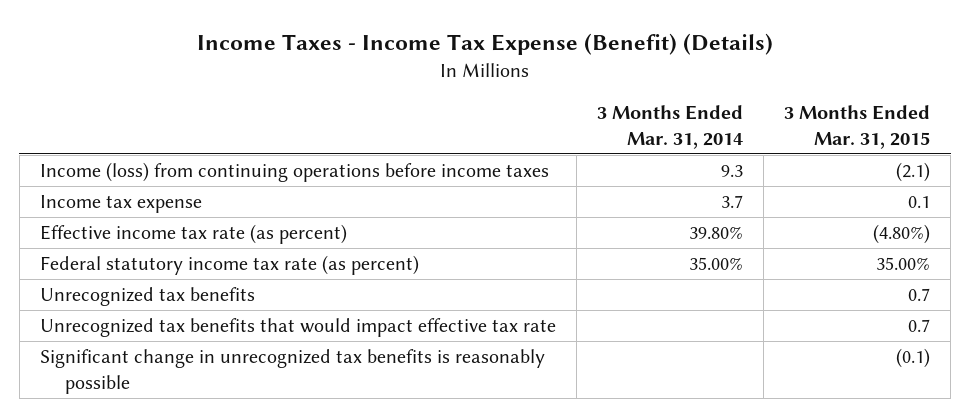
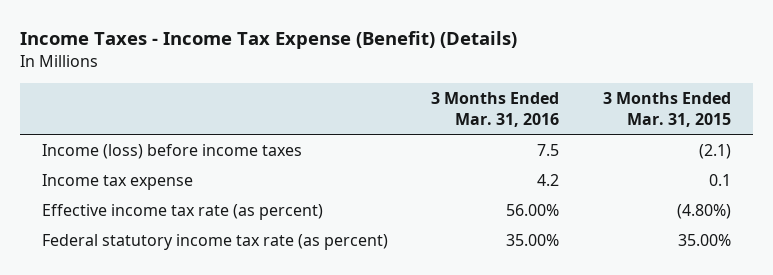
[597,104,744,149] 3 Months Ended Mar. 31, 2014 -> none
none -> [431,92,560,128] 3 Months Ended Mar. 31, 2016
[39,162,549,183] Income (loss) from continuing operations before income taxes -> [41,144,302,160] Income (loss) before income taxes
[39,287,255,307] Unrecognized tax benefits -> none
[39,318,556,338] Unrecognized tax benefits that would impact effective tax rate -> none
[39,349,545,394] Significant change in unrecognized tax benefits is reasonably possible -> none

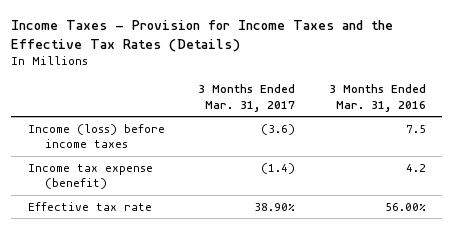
[20,31,518,50] Income Taxes - Income Tax Expense (Benefit) (Details) -> [11,19,394,52] Income Taxes - Provision for Income Taxes and the Effective Tax Rates (Details)
[602,92,731,128] 3 Months Ended Mar. 31, 2015 -> none
none -> [198,84,296,112] 3 Months Ended Mar. 31, 2017
[41,234,388,251] Federal statutory income tax rate (as percent) -> none
[41,174,193,191] Income tax expense -> [27,163,153,190] Income tax expense (benefit)
[41,204,323,221] Effective income tax rate (as percent) -> [27,201,152,211] Effective tax rate

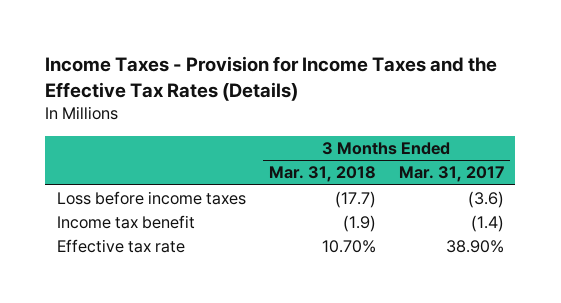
[328,84,426,112] 3 Months Ended Mar. 31, 2016 -> none
none -> [268,166,376,183] Mar. 31, 2018
[27,123,165,149] Income (loss) before income taxes -> [56,191,246,206] Loss before income taxes
[27,163,153,190] Income tax expense (benefit) -> [56,215,195,230] Income tax benefit

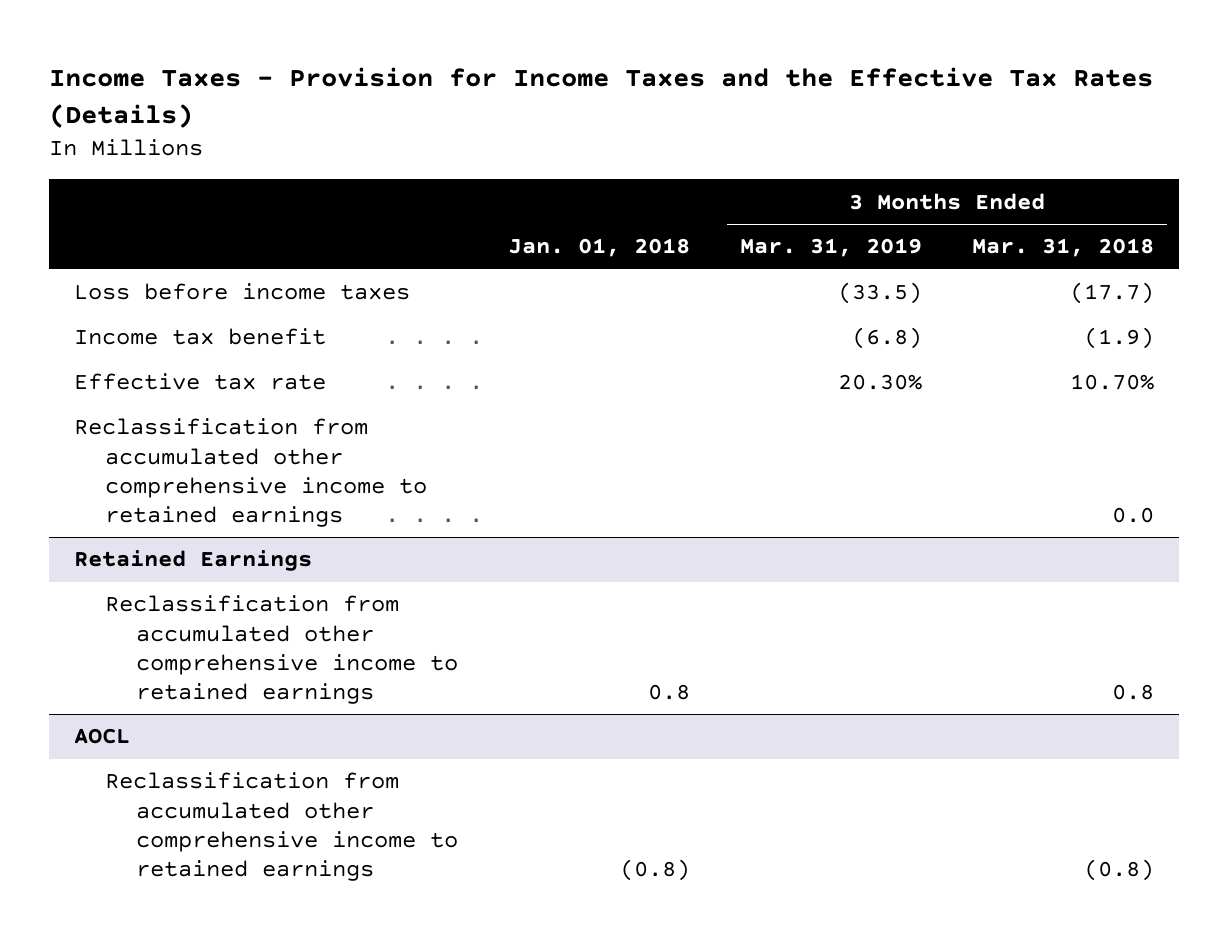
[398,166,504,183] Mar. 31, 2017 -> none
none -> [507,238,690,258] Jan. 01, 2018
none -> [739,238,922,258] Mar. 31, 2019
none -> [73,418,427,527] Reclassification from accumulated other comprehensive income to retained earnings
none -> [73,550,312,572] Retained Earnings
none -> [104,595,458,704] Reclassification from accumulated other comprehensive income to retained earnings
none -> [73,728,130,745] AOCL
none -> [104,772,458,881] Reclassification from accumulated other comprehensive income to retained earnings

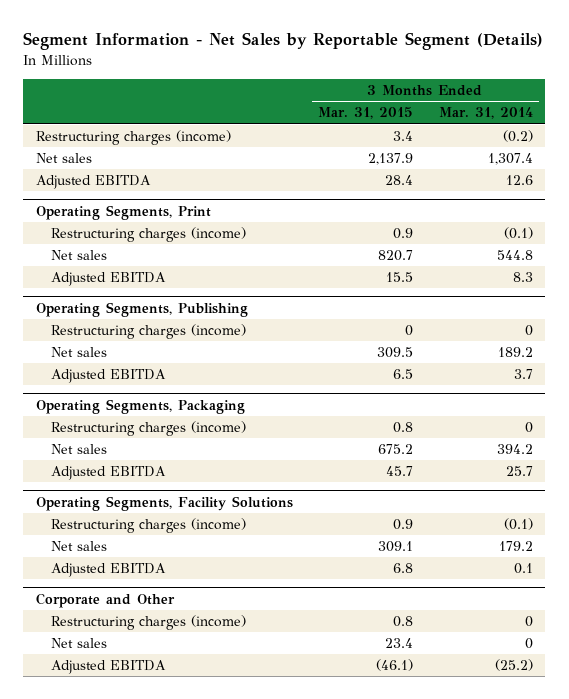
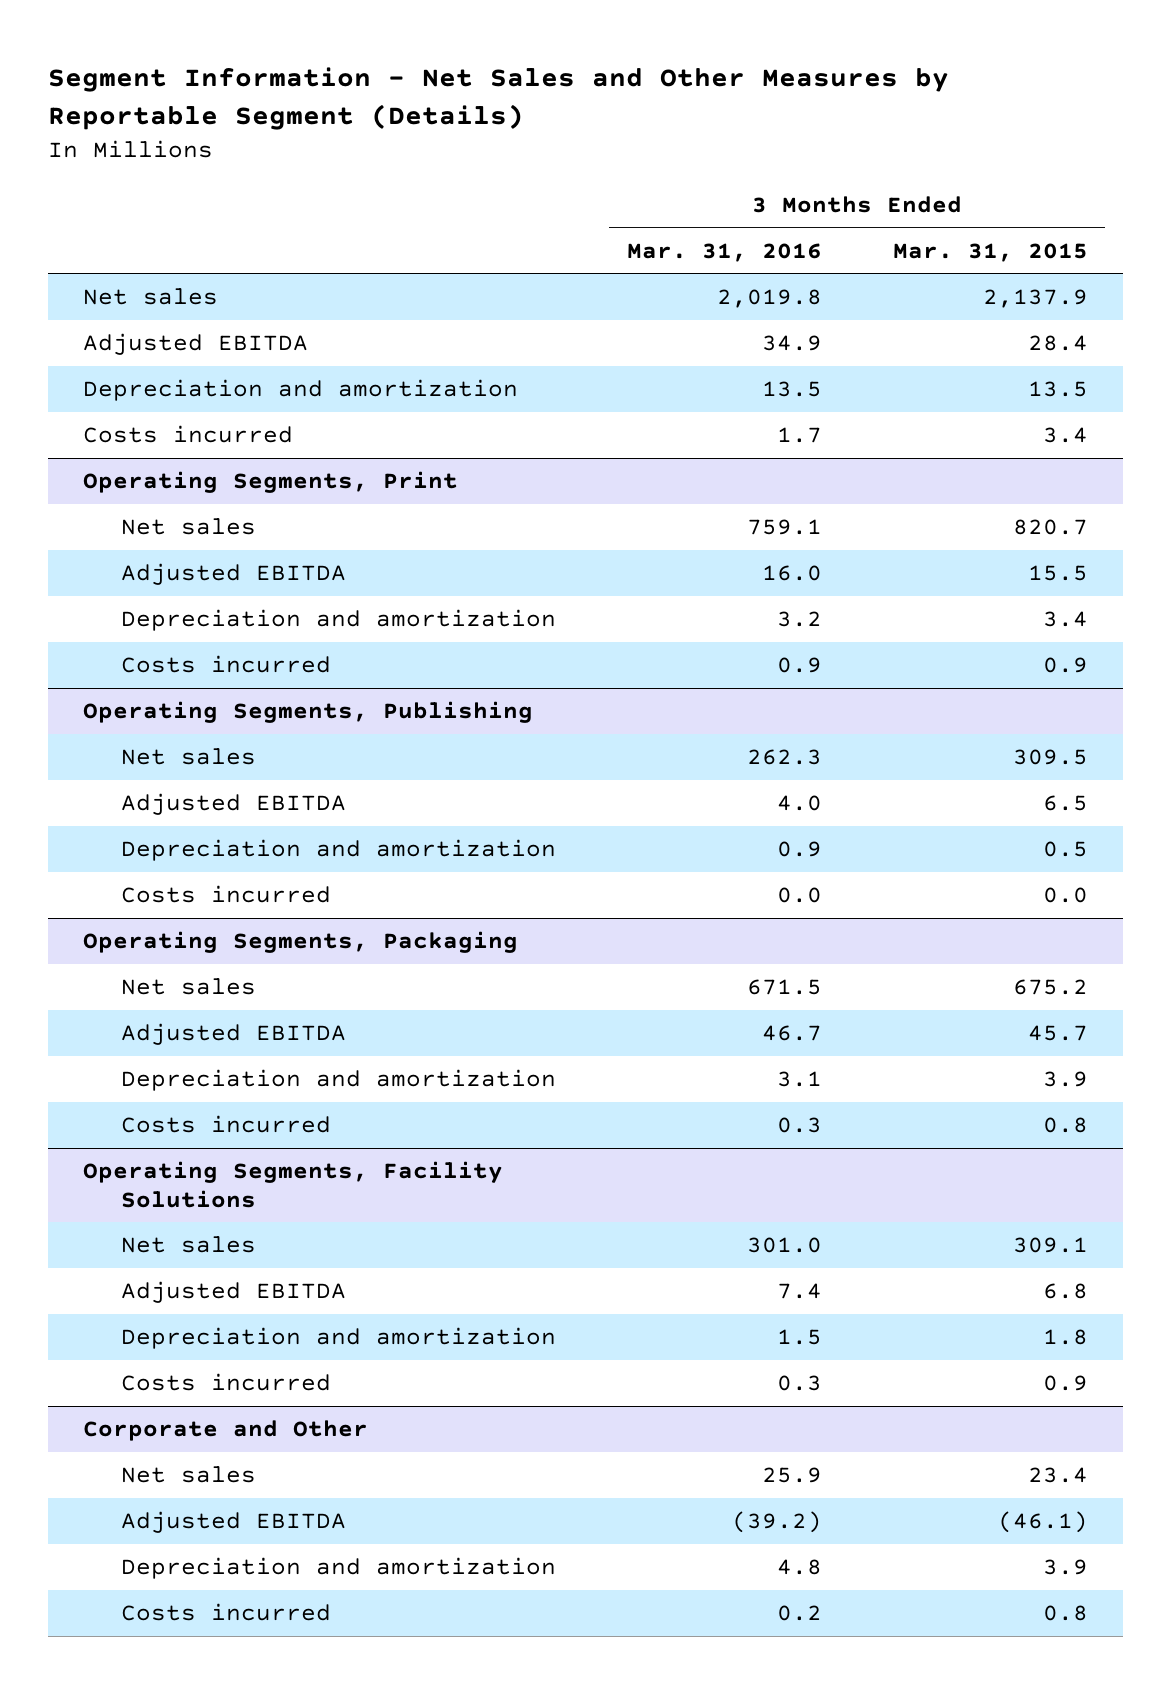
[23,32,544,51] Segment Information - Net Sales by Reportable Segment (Details) -> [47,67,949,131] Segment Information - Net Sales and Other Measures by Reportable Segment (Details)
[438,107,533,120] Mar. 31, 2014 -> none
none -> [626,242,822,262] Mar. 31, 2016
[36,130,232,146] Restructuring charges (income) -> none
none -> [83,379,519,402] Depreciation and amortization
none -> [83,425,294,444] Costs incurred
[50,227,246,243] Restructuring charges (income) -> none
none -> [121,609,557,632] Depreciation and amortization
none -> [121,655,332,674] Costs incurred
[50,324,246,340] Restructuring charges (income) -> none
none -> [121,839,557,862] Depreciation and amortization
none -> [121,885,332,904] Costs incurred
[50,421,246,437] Restructuring charges (income) -> none
none -> [121,1069,557,1092] Depreciation and amortization
none -> [121,1115,332,1134] Costs incurred
[50,518,246,534] Restructuring charges (income) -> none
none -> [121,1327,557,1350] Depreciation and amortization
none -> [121,1373,332,1392] Costs incurred
[50,615,246,631] Restructuring charges (income) -> none
none -> [121,1557,557,1580] Depreciation and amortization
none -> [121,1603,332,1622] Costs incurred

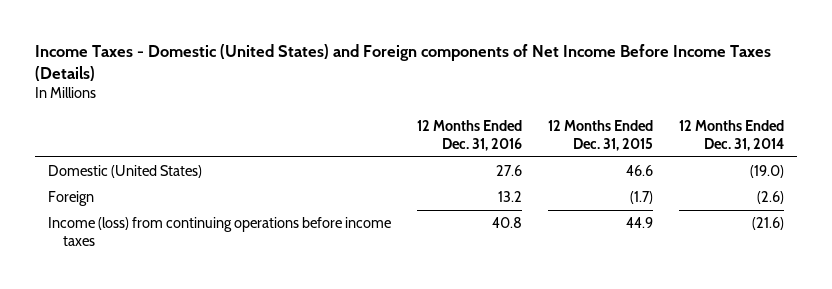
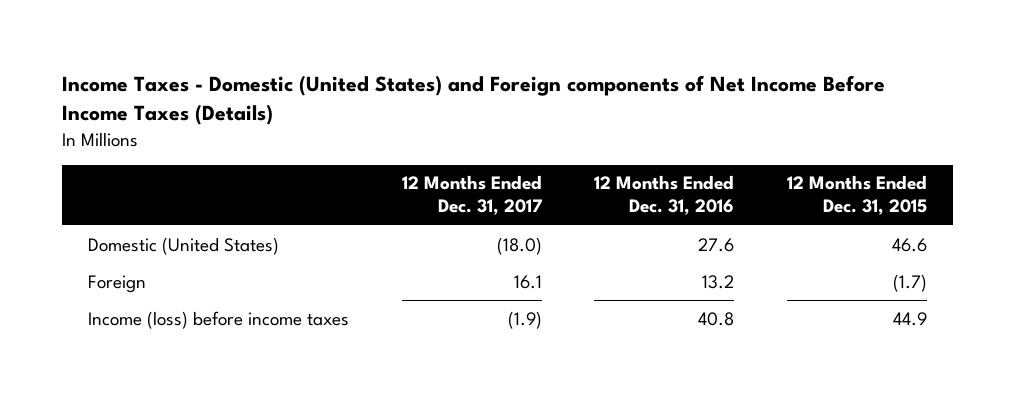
[679,119,785,151] 12 Months Ended Dec. 31, 2014 -> none
none -> [401,175,542,216] 12 Months Ended Dec. 31, 2017
[47,217,391,246] Income (loss) from continuing operations before income taxes -> [88,310,350,329] Income (loss) before income taxes

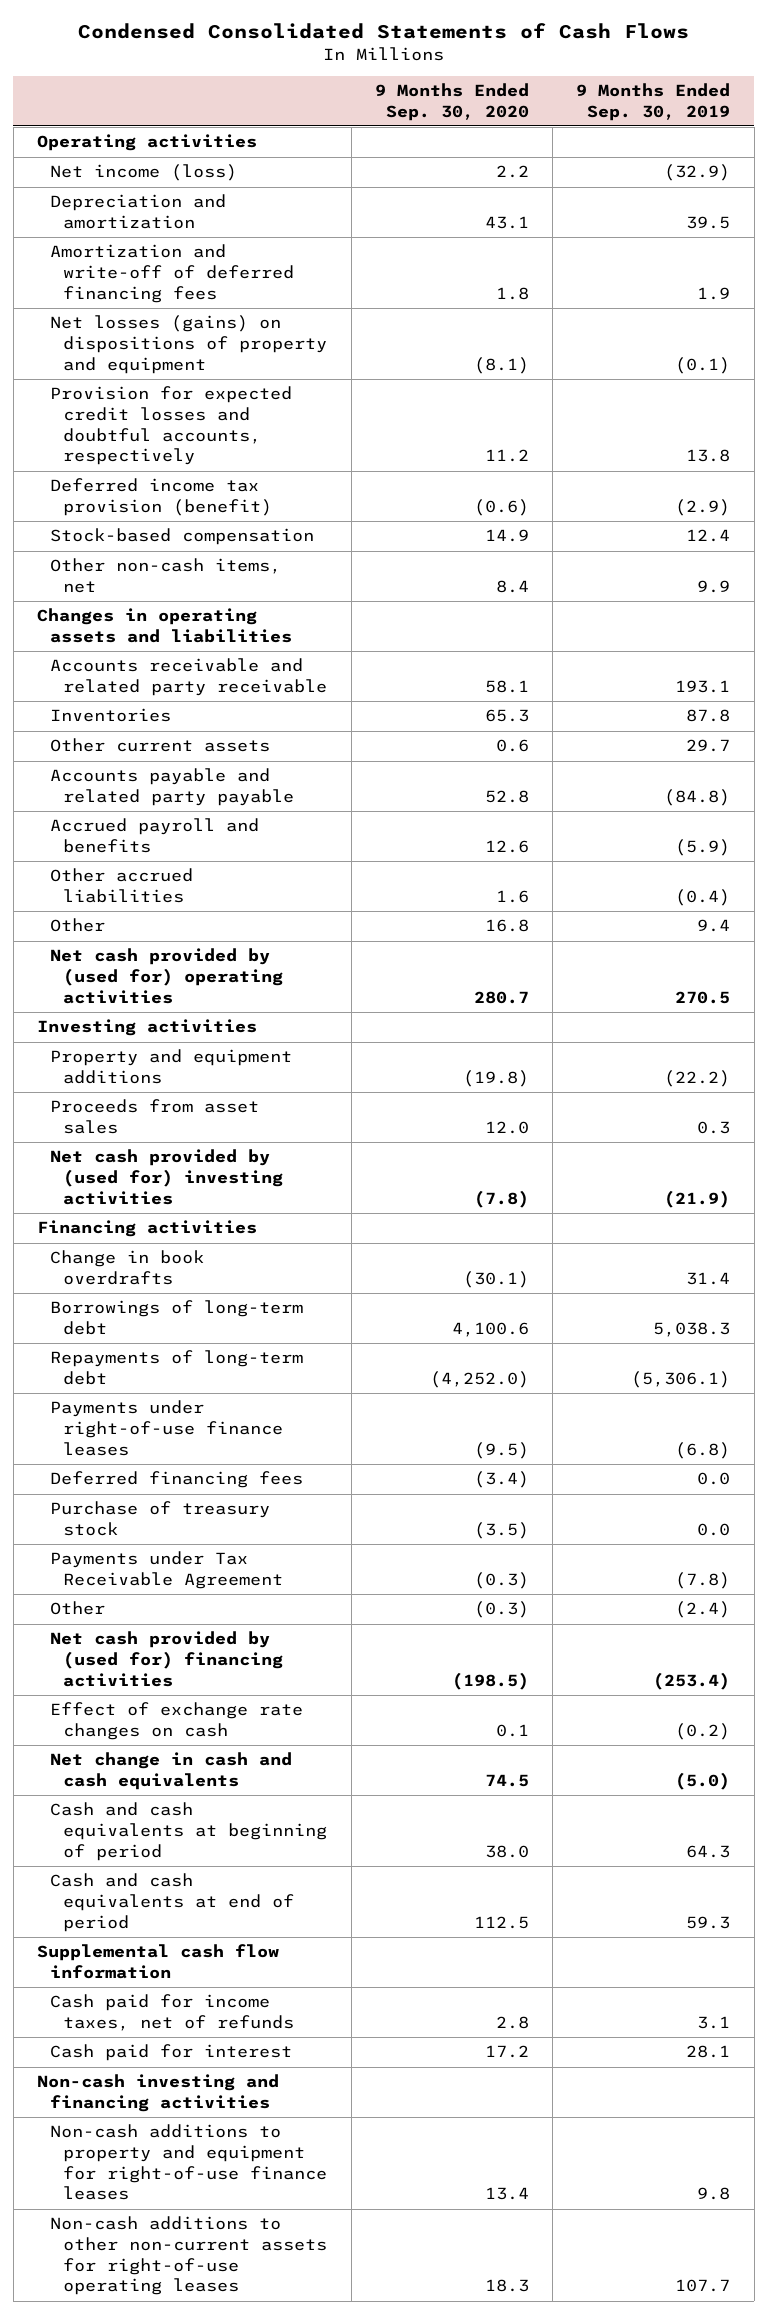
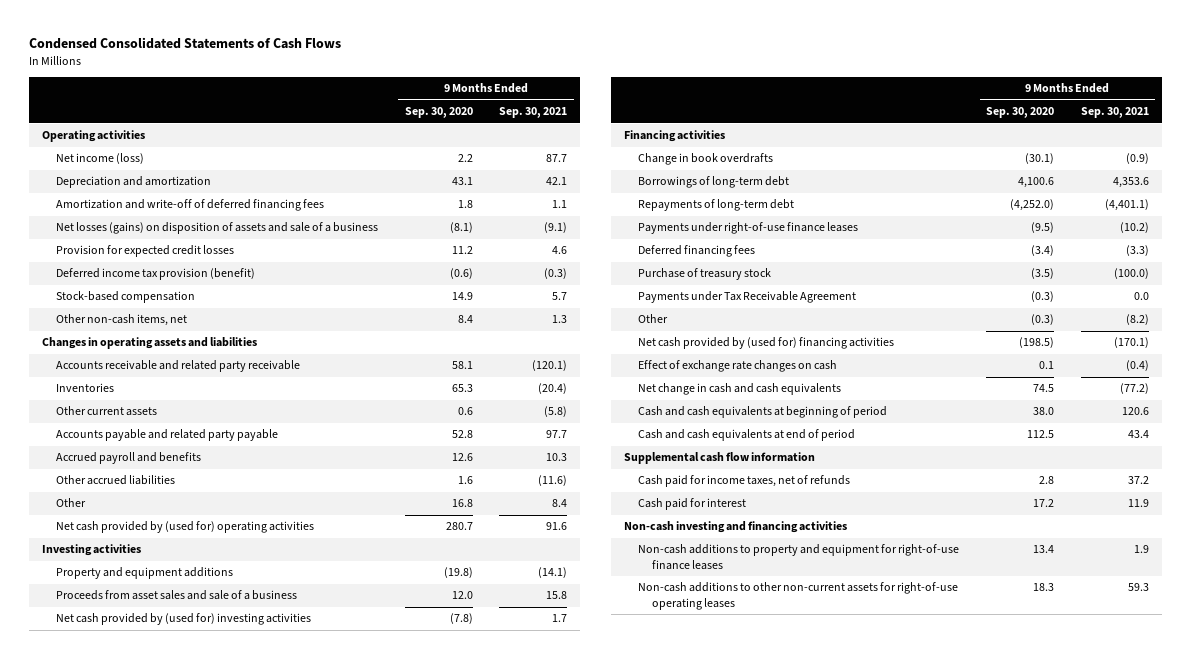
[576,82,731,121] 9 Months Ended Sep. 30, 2019 -> none
none -> [499,107,568,119] Sep. 30, 2021
[50,315,328,374] Net losses (gains) on dispositions of property and equipment -> [56,222,379,235] Net losses (gains) on disposition of assets and sale of a business
[50,386,293,466] Provision for expected credit losses and doubtful accounts, respectively -> [56,245,235,258] Provision for expected credit losses
[50,1099,260,1135] Proceeds from asset sales -> none
none -> [56,590,298,601] Proceeds from asset sales and sale of a business

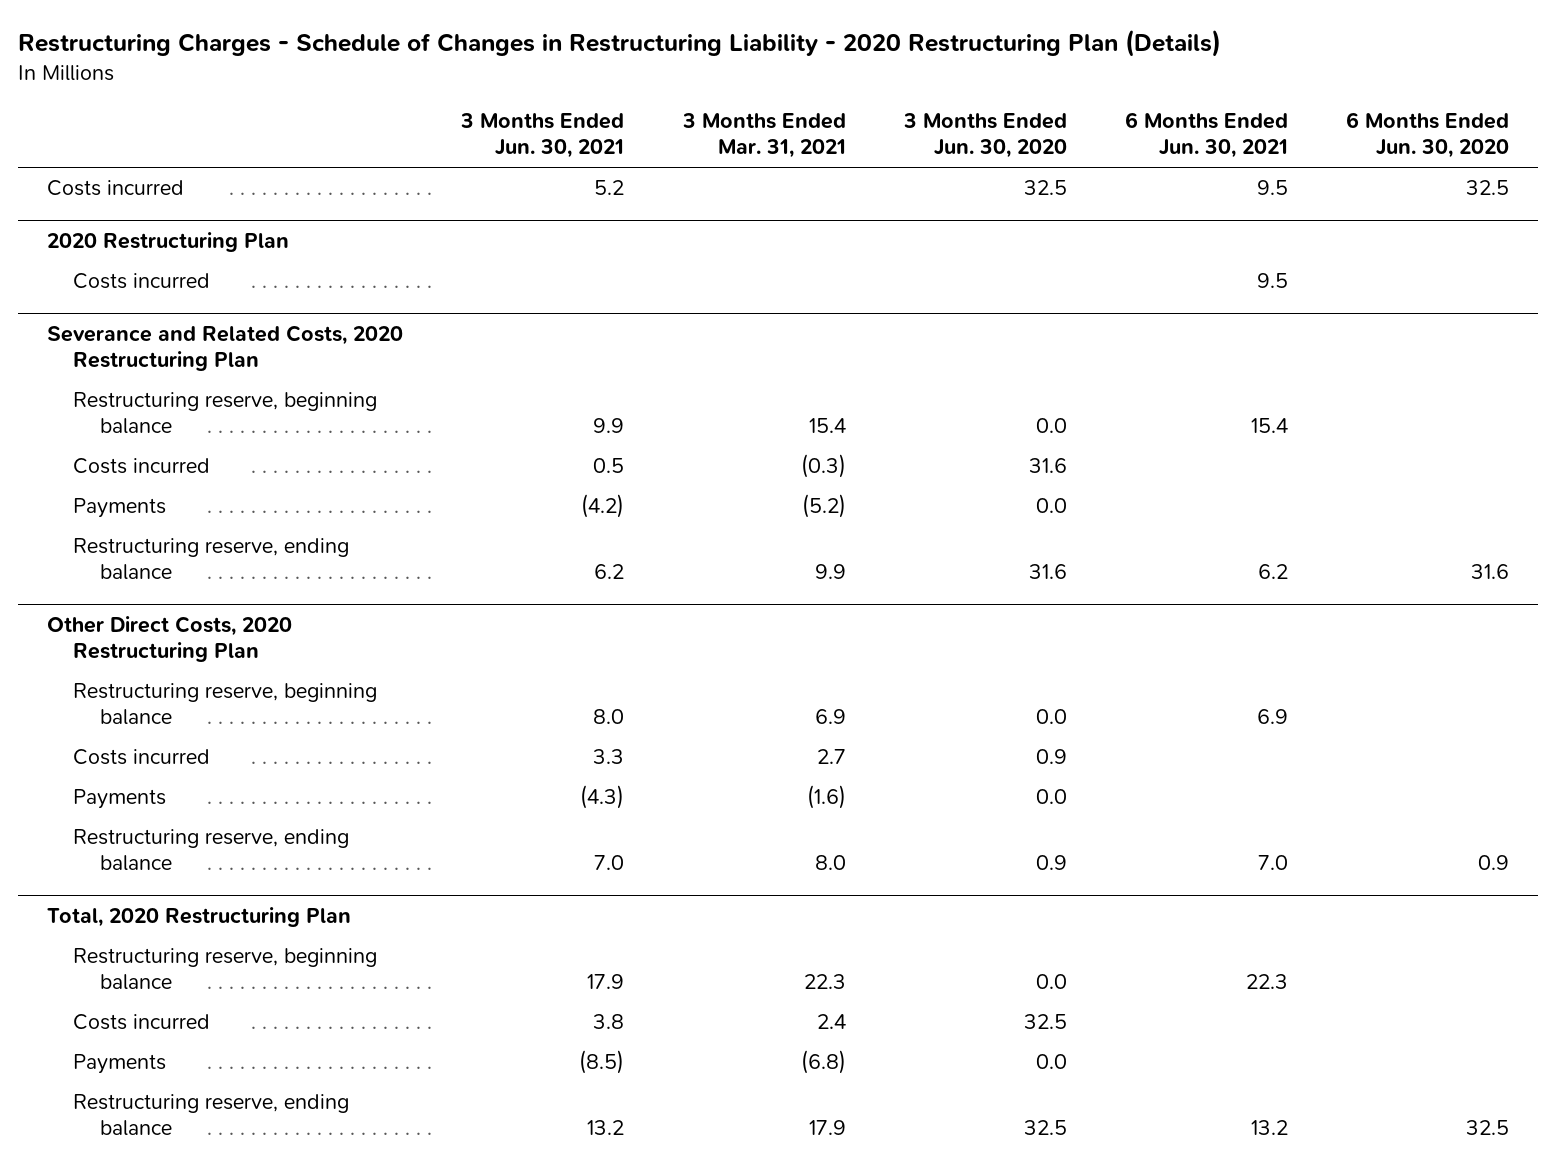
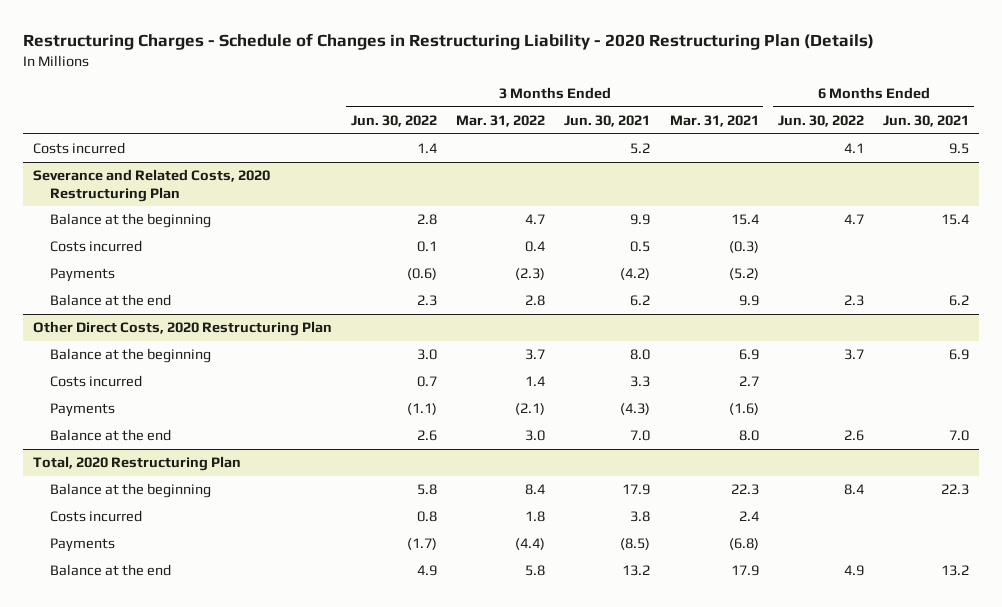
[902,113,1067,159] 3 Months Ended Jun. 30, 2020 -> none
[1346,112,1510,159] 6 Months Ended Jun. 30, 2020 -> none
none -> [350,115,437,128] Jun. 30, 2022
none -> [456,115,546,128] Mar. 31, 2022
none -> [777,115,864,128] Jun. 30, 2022
[47,232,290,253] 2020 Restructuring Plan -> none
[73,273,211,290] Costs incurred -> none
[73,392,378,435] Restructuring reserve, beginning balance -> [49,213,211,229] Balance at the beginning
[73,538,350,581] Restructuring reserve, ending balance -> [49,294,171,307] Balance at the end
[73,683,378,726] Restructuring reserve, beginning balance -> [49,348,211,364] Balance at the beginning
[73,829,350,872] Restructuring reserve, ending balance -> [49,429,171,442] Balance at the end
[73,948,378,991] Restructuring reserve, beginning balance -> [49,483,211,499] Balance at the beginning
[73,1094,350,1137] Restructuring reserve, ending balance -> [49,564,171,577] Balance at the end

